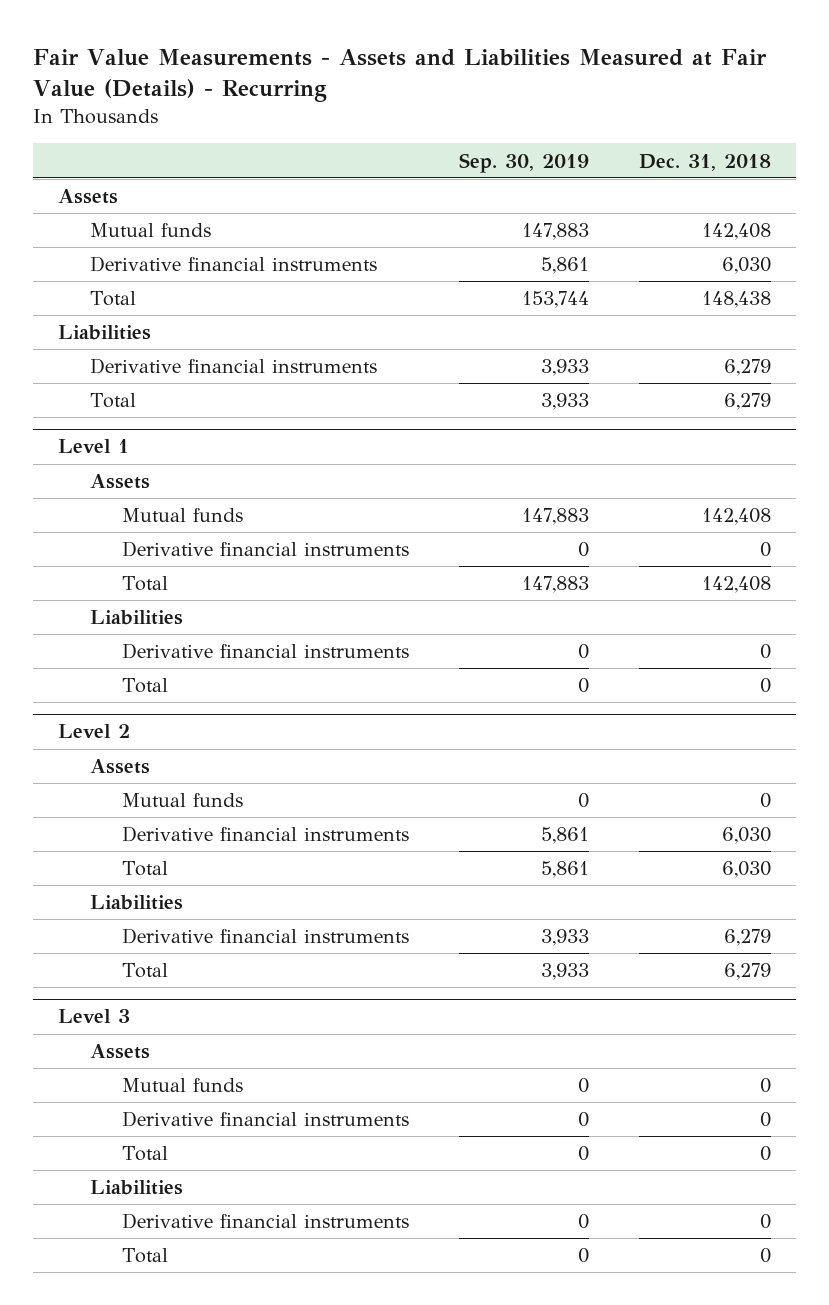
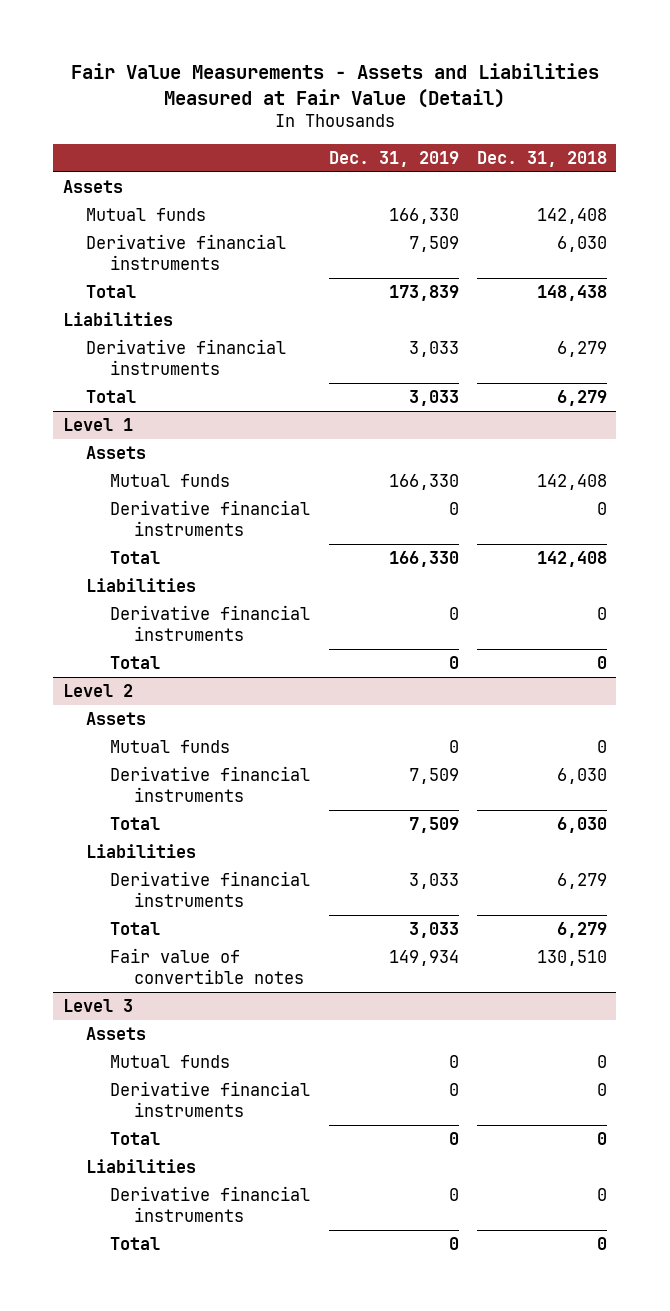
[33,48,768,103] Fair Value Measurements - Assets and Liabilities Measured at Fair Value (Details) - Recurring -> [70,63,599,108] Fair Value Measurements - Assets and Liabilities Measured at Fair Value (Detail)
[459,152,590,173] Sep. 30, 2019 -> none
none -> [328,150,459,167] Dec. 31, 2019
none -> [110,947,305,985] Fair value of convertible notes

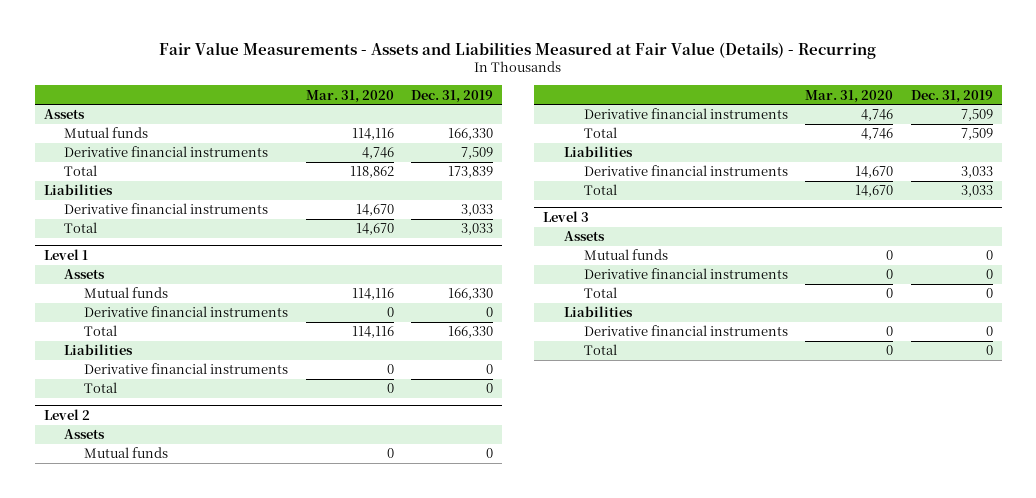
[70,63,599,108] Fair Value Measurements - Assets and Liabilities Measured at Fair Value (Detail) -> [159,41,877,59] Fair Value Measurements - Assets and Liabilities Measured at Fair Value (Details) - Recurring
[477,150,608,167] Dec. 31, 2018 -> none
none -> [305,89,394,103] Mar. 31, 2020
[110,947,305,985] Fair value of convertible notes -> none

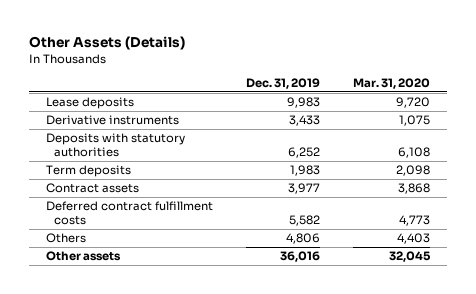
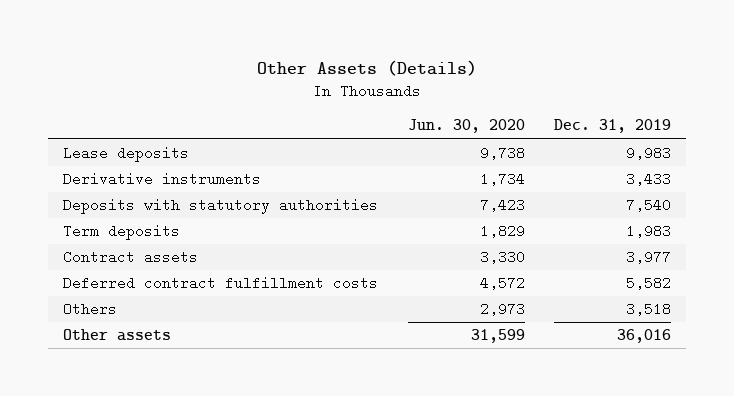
[353,78,431,90] Mar. 31, 2020 -> none
none -> [407,119,525,134] Jun. 30, 2020
[288,147,321,159] 6,252 -> [626,198,672,213] 7,540
[286,233,321,245] 4,806 -> [626,302,672,317] 3,518

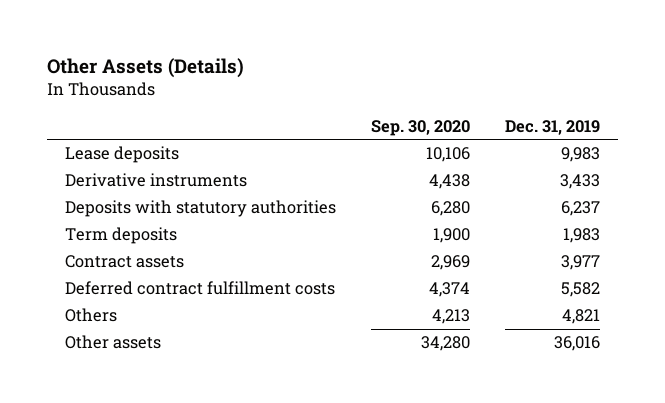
[407,119,525,134] Jun. 30, 2020 -> none
none -> [370,119,470,136] Sep. 30, 2020
[626,198,672,213] 7,540 -> [561,201,601,217] 6,237
[626,302,672,317] 3,518 -> [562,309,601,325] 4,821

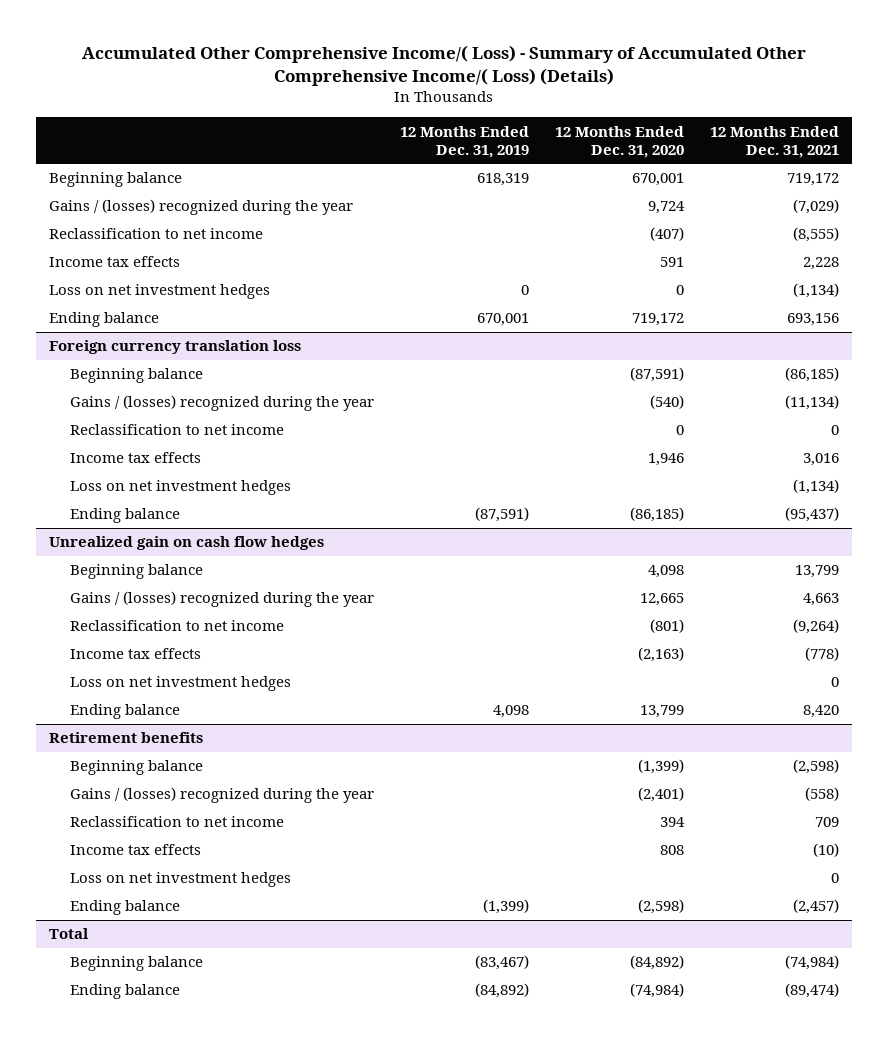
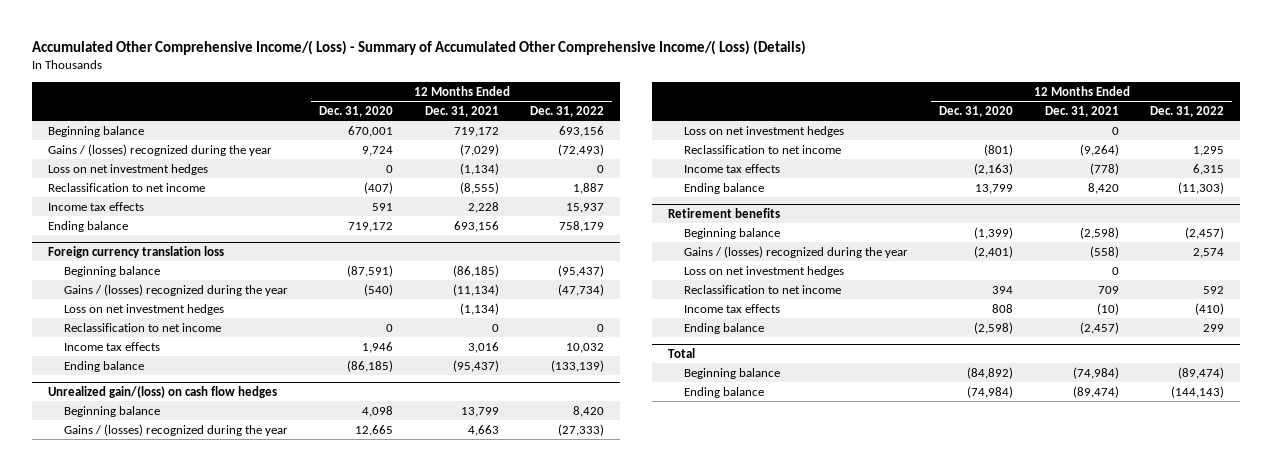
[400,125,530,158] 12 Months Ended Dec. 31, 2019 -> none
none -> [530,105,605,117] Dec. 31, 2022
[48,284,270,300] Loss on net investment hedges -> [47,163,208,175] Loss on net investment hedges
[70,480,292,496] Loss on net investment hedges -> [63,303,224,315] Loss on net investment hedges
[48,536,324,551] Unrealized gain on cash flow hedges -> [47,386,277,399] Unrealized gain/(loss) on cash flow hedges
none -> [683,125,844,137] Loss on net investment hedges
[70,676,292,692] Loss on net investment hedges -> none
[70,872,292,888] Loss on net investment hedges -> [683,265,844,277] Loss on net investment hedges

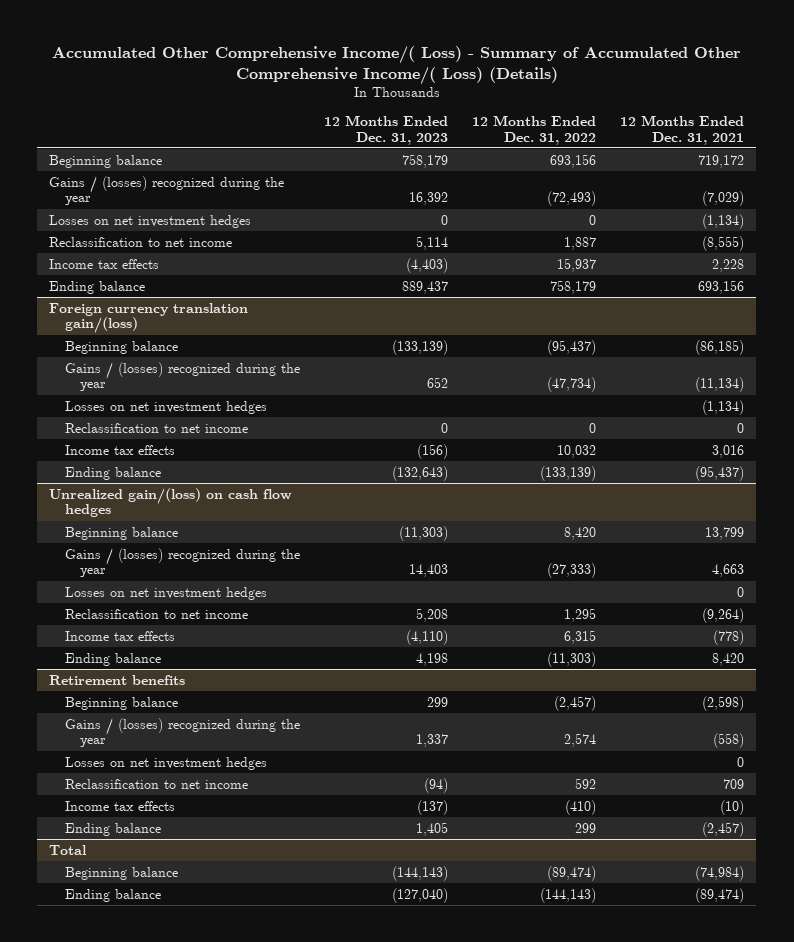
[319,105,394,117] Dec. 31, 2020 -> none
none -> [323,114,448,145] 12 Months Ended Dec. 31, 2023
[47,163,208,175] Loss on net investment hedges -> [49,214,252,228] Losses on net investment hedges
[47,246,224,259] Foreign currency translation loss -> [49,302,249,334] Foreign currency translation gain/(loss)
[63,303,224,315] Loss on net investment hedges -> [64,400,267,414] Losses on net investment hedges
[683,125,844,137] Loss on net investment hedges -> [64,586,267,600] Losses on net investment hedges
[683,265,844,277] Loss on net investment hedges -> [64,756,267,770] Losses on net investment hedges

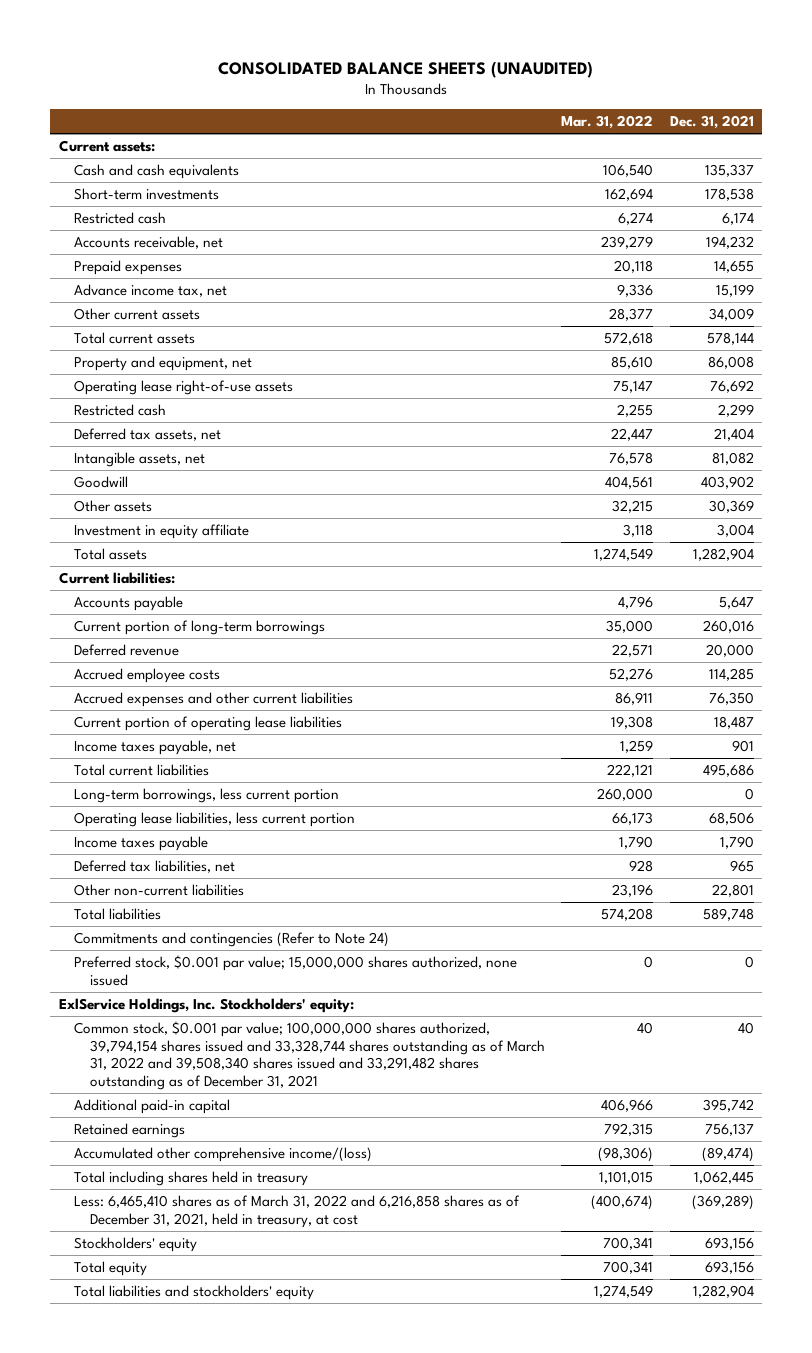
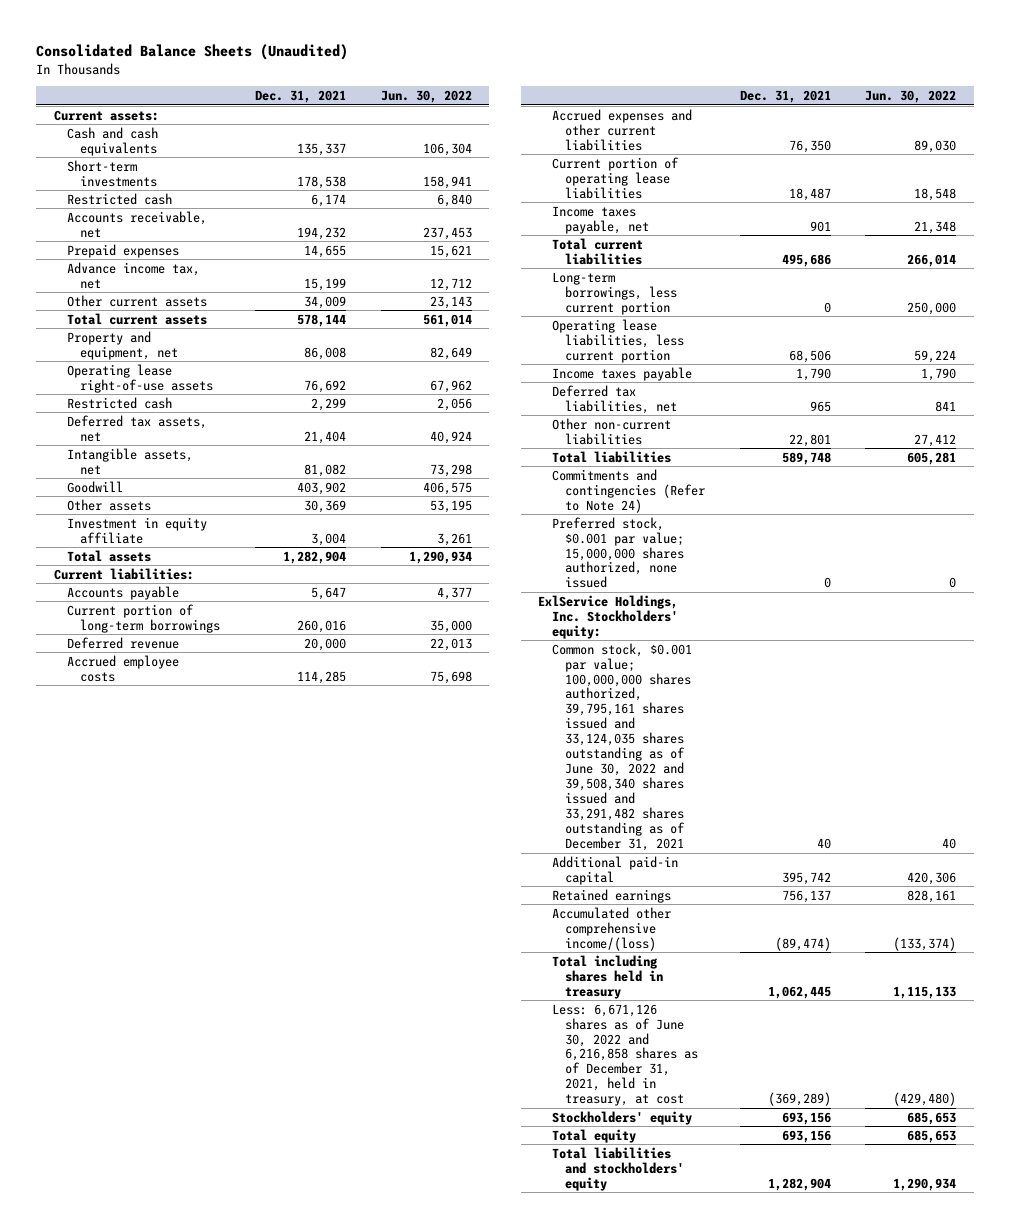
[218,60,594,78] CONSOLIDATED BALANCE SHEETS (UNAUDITED) -> [36,44,349,61] Consolidated Balance Sheets (Unaudited)
[561,115,654,130] Mar. 31, 2022 -> none
none -> [380,89,472,103] Jun. 30, 2022
[74,1021,546,1090] Common stock, $0.001 par value; 100,000,000 shares authorized, 39,794,154 shares issued and 33,328,744 shares outstanding as of March 31, 2022 and 39,508,340 shares issued and 33,291,482 shares outstanding as of December 31, 2021 -> [551,642,692,851] Common stock, $0.001 par value; 100,000,000 shares authorized, 39,795,161 shares issued and 33,124,035 shares outstanding as of June 30, 2022 and 39,508,340 shares issued and 33,291,482 shares outstanding as of December 31, 2021
[74,1195,521,1228] Less: 6,465,410 shares as of March 31, 2022 and 6,216,858 shares as of December 31, 2021, held in treasury, at cost -> [551,1003,698,1107] Less: 6,671,126 shares as of June 30, 2022 and 6,216,858 shares as of December 31, 2021, held in treasury, at cost

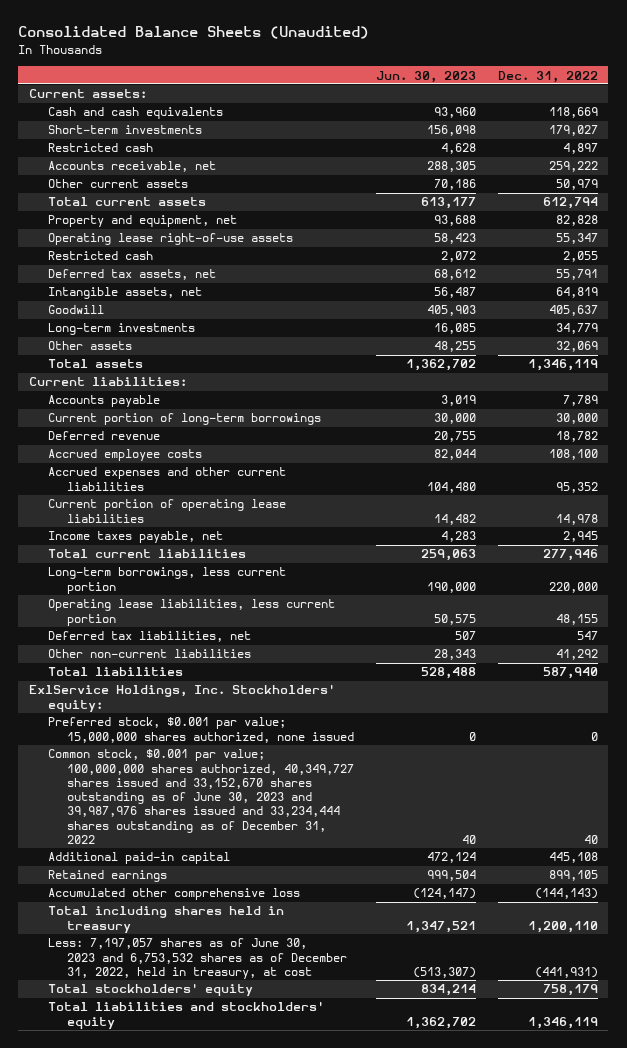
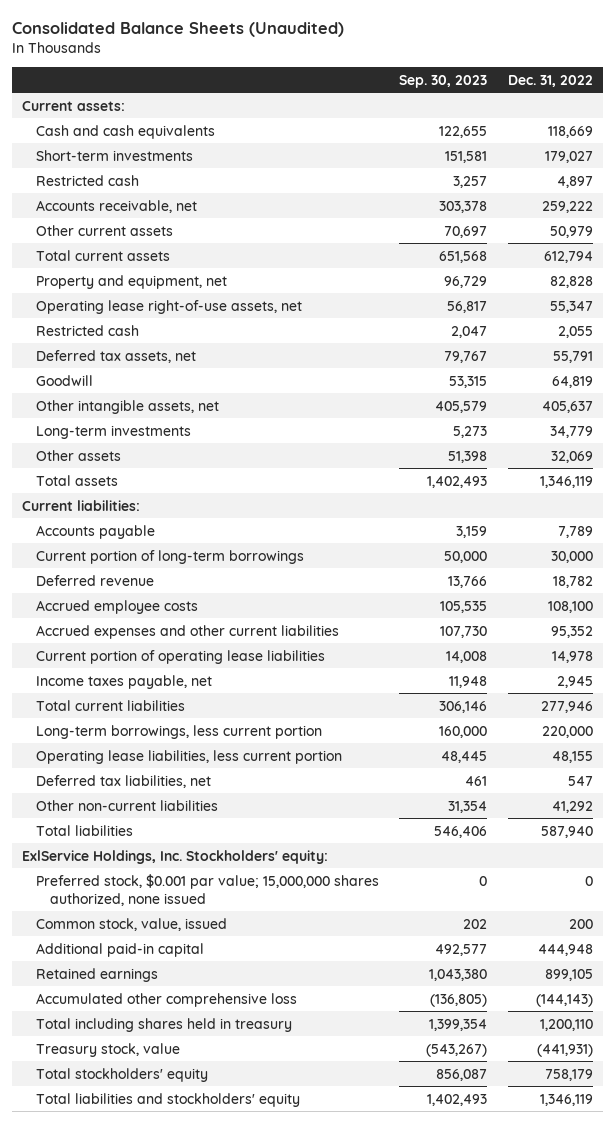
[375,70,476,83] Jun. 30, 2023 -> none
none -> [399,74,488,88] Sep. 30, 2023
[48,233,294,246] Operating lease right-of-use assets -> [35,299,302,314] Operating lease right-of-use assets, net
[48,287,203,300] Intangible assets, net -> [35,374,93,386] Goodwill
[48,305,105,315] Goodwill -> [35,399,219,414] Other intangible assets, net
[48,749,355,845] Common stock, $0.001 par value; 100,000,000 shares authorized, 40,349,727 shares issued and 33,152,670 shares outstanding as of June 30, 2023 and 39,987,976 shares issued and 33,234,444 shares outstanding as of December 31, 2022 -> none
none -> [35,917,227,931] Common stock, value, issued
[548,852,598,864] 445,108 -> [537,943,593,956] 444,948
[48,938,348,979] Less: 7,197,057 shares as of June 30, 2023 and 6,753,532 shares as of December 31, 2022, held in treasury, at cost -> [35,1042,180,1057] Treasury stock, value

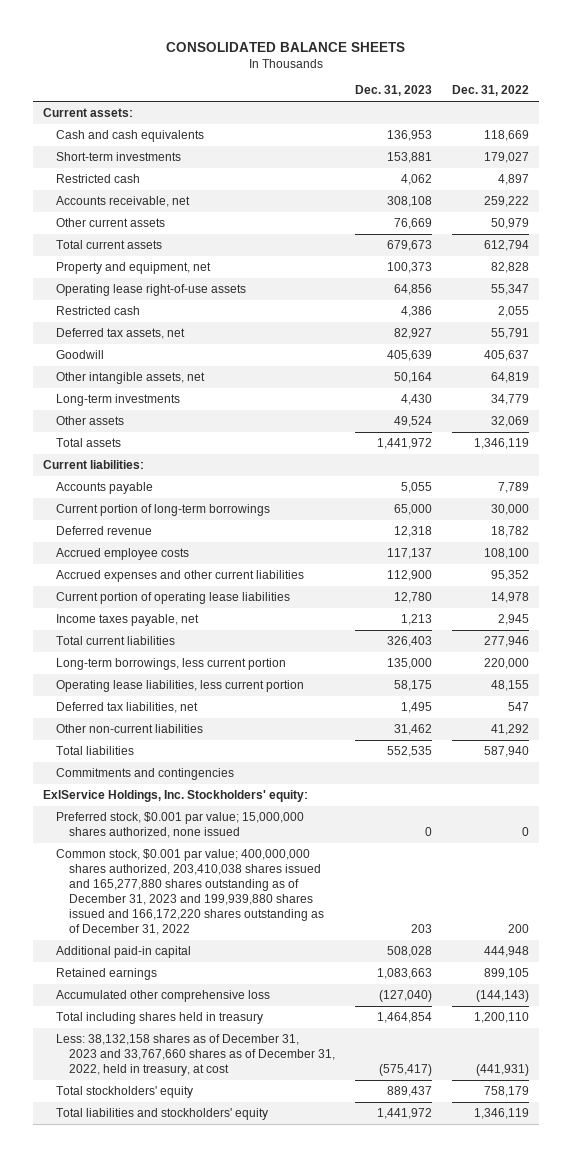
[11,21,344,37] Consolidated Balance Sheets (Unaudited) -> [165,41,405,52] CONSOLIDATED BALANCE SHEETS
[399,74,488,88] Sep. 30, 2023 -> none
none -> [354,85,432,97] Dec. 31, 2023
[35,299,302,314] Operating lease right-of-use assets, net -> [55,283,246,296] Operating lease right-of-use assets
[551,375,593,388] 64,819 -> [483,349,529,361] 405,637
[541,400,593,413] 405,637 -> [490,371,529,383] 64,819
none -> [55,767,234,780] Commitments and contingencies
[35,917,227,931] Common stock, value, issued -> [55,848,324,935] Common stock, $0.001 par value; 400,000,000 shares authorized, 203,410,038 shares issued and 165,277,880 shares outstanding as of December 31, 2023 and 199,939,880 shares issued and 166,172,220 shares outstanding as of December 31, 2022
[35,1042,180,1057] Treasury stock, value -> [55,1033,335,1076] Less: 38,132,158 shares as of December 31, 2023 and 33,767,660 shares as of December 31, 2022, held in treasury, at cost

